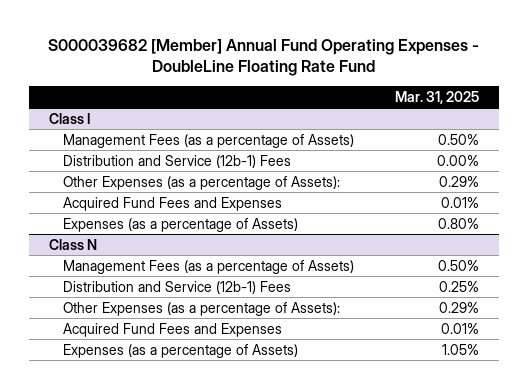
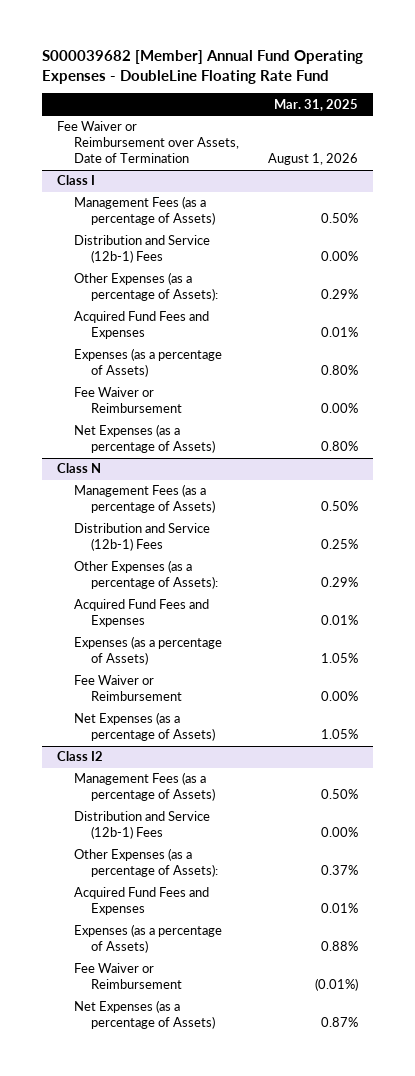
none -> [56,121,239,164] Fee Waiver or Reimbursement over Assets, Date of Termination
none -> [73,387,182,414] Fee Waiver or Reimbursement
none -> [73,424,215,454] Net Expenses (as a percentage of Assets)
none -> [73,675,182,702] Fee Waiver or Reimbursement
none -> [73,712,215,742] Net Expenses (as a percentage of Assets)
none -> [56,751,103,762] Class I2
none -> [73,772,215,802] Management Fees (as a percentage of Assets)
none -> [73,811,210,840] Distribution and Service (12b-1) Fees
none -> [73,848,218,878] Other Expenses (as a percentage of Assets):
none -> [73,887,209,916] Acquired Fund Fees and Expenses
none -> [73,924,222,954] Expenses (as a percentage of Assets)
none -> [73,963,182,990] Fee Waiver or Reimbursement
none -> [73,1000,215,1030] Net Expenses (as a percentage of Assets)

